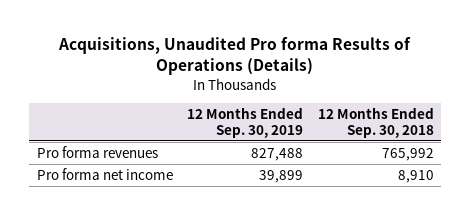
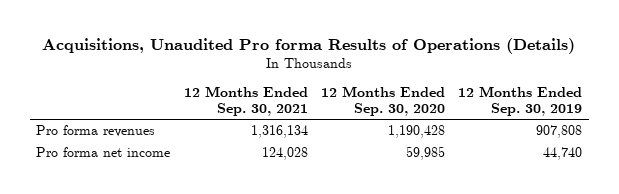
[317,106,434,139] 12 Months Ended Sep. 30, 2018 -> none
none -> [183,85,308,117] 12 Months Ended Sep. 30, 2021
none -> [320,85,445,117] 12 Months Ended Sep. 30, 2020
[251,147,304,161] 827,488 -> [536,125,583,139] 907,808
[259,169,304,183] 39,899 -> [543,147,583,161] 44,740

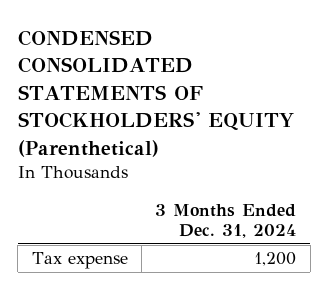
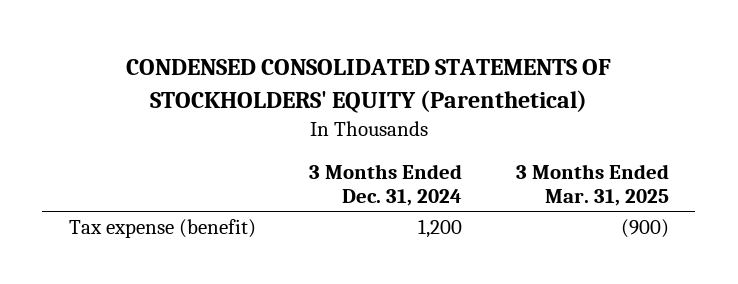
none -> [515,163,669,207] 3 Months Ended Mar. 31, 2025
[31,252,128,270] Tax expense -> [69,219,257,239] Tax expense (benefit)

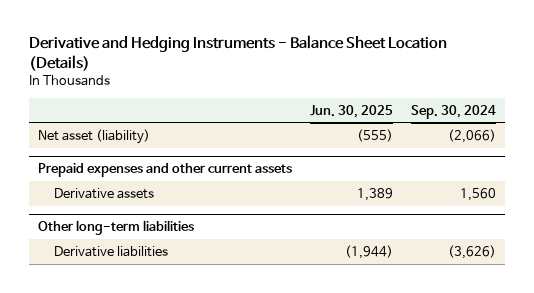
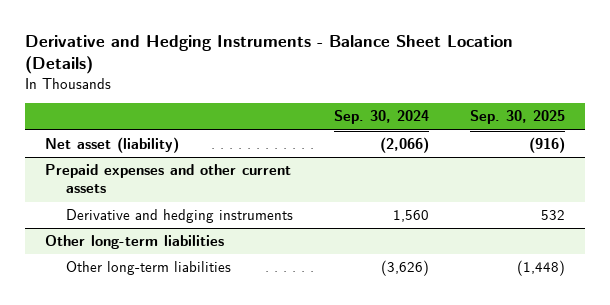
[309,104,393,118] Jun. 30, 2025 -> none
none -> [470,110,566,125] Sep. 30, 2025
[54,187,155,199] Derivative assets -> [66,209,294,224] Derivative and hedging instruments
[54,245,169,257] Derivative liabilities -> [66,261,232,276] Other long-term liabilities

